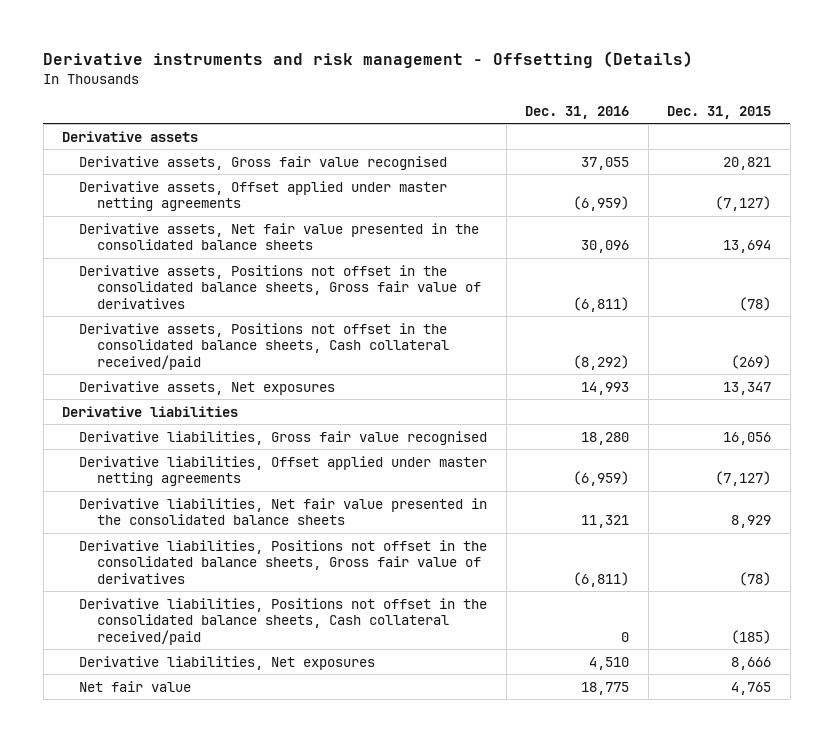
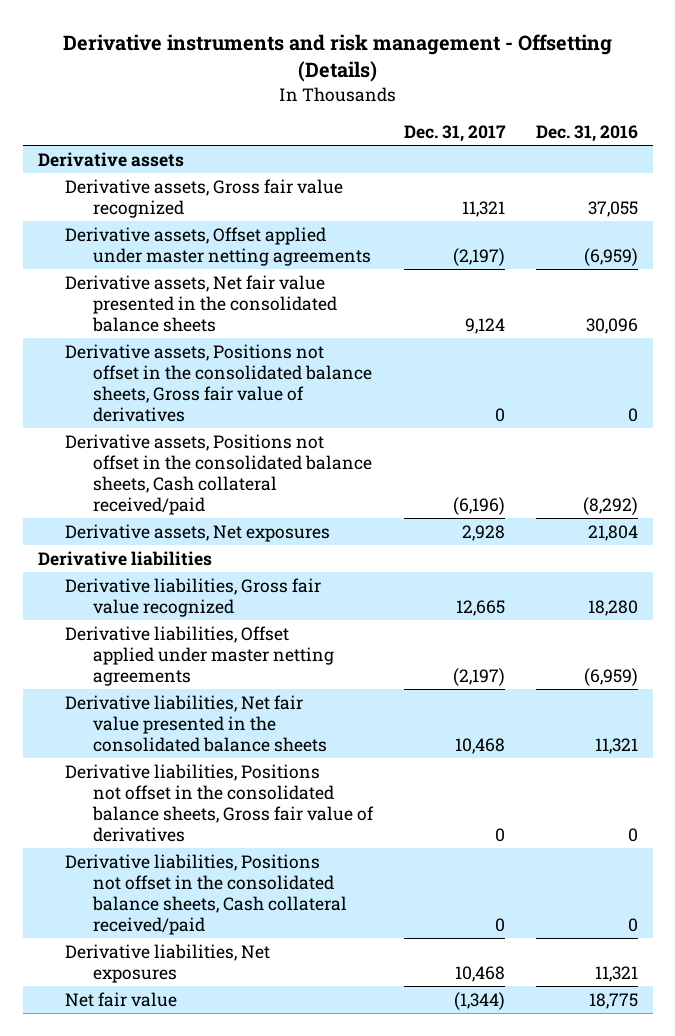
[667,105,772,119] Dec. 31, 2015 -> none
none -> [403,124,506,142] Dec. 31, 2017
[79,155,448,170] Derivative assets, Gross fair value recognised -> [65,178,344,218] Derivative assets, Gross fair value recognized
[573,296,630,312] (6,811) -> [627,408,638,423] 0
[581,381,630,395] 14,993 -> [587,524,638,541] 21,804
[79,430,488,445] Derivative liabilities, Gross fair value recognised -> [65,577,322,617] Derivative liabilities, Gross fair value recognized
[573,571,630,587] (6,811) -> [627,828,638,843] 0
[589,656,630,670] 4,510 -> [594,965,638,982] 11,321

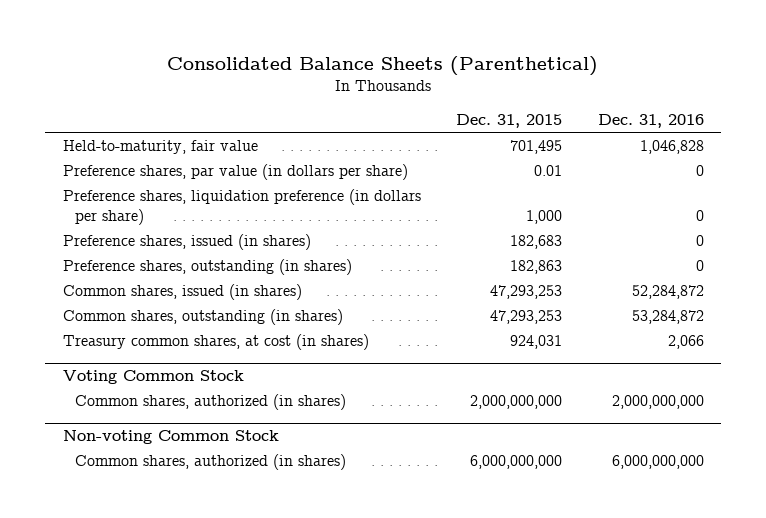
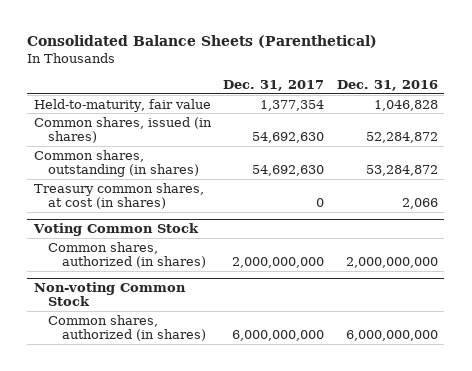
[456,114,563,129] Dec. 31, 2015 -> none
none -> [223,80,325,92] Dec. 31, 2017
[62,163,408,180] Preference shares, par value (in dollars per share) -> none
[62,188,421,226] Preference shares, liquidation preference (in dollars per share) -> none
[62,233,311,250] Preference shares, issued (in shares) -> none
[62,258,352,275] Preference shares, outstanding (in shares) -> none

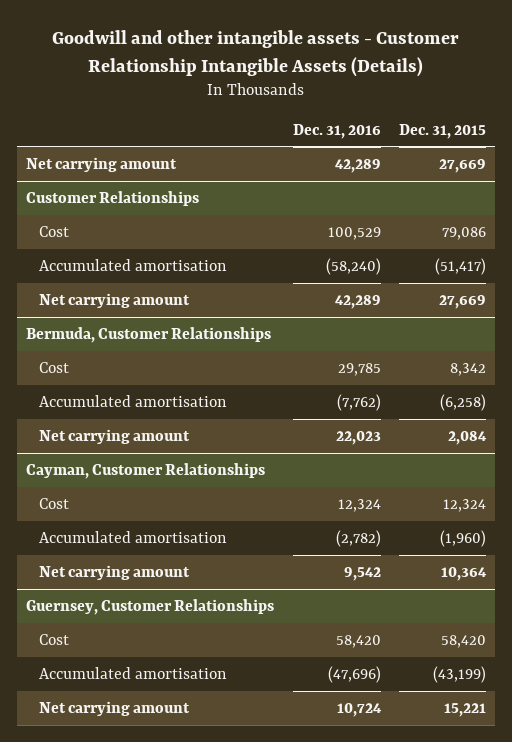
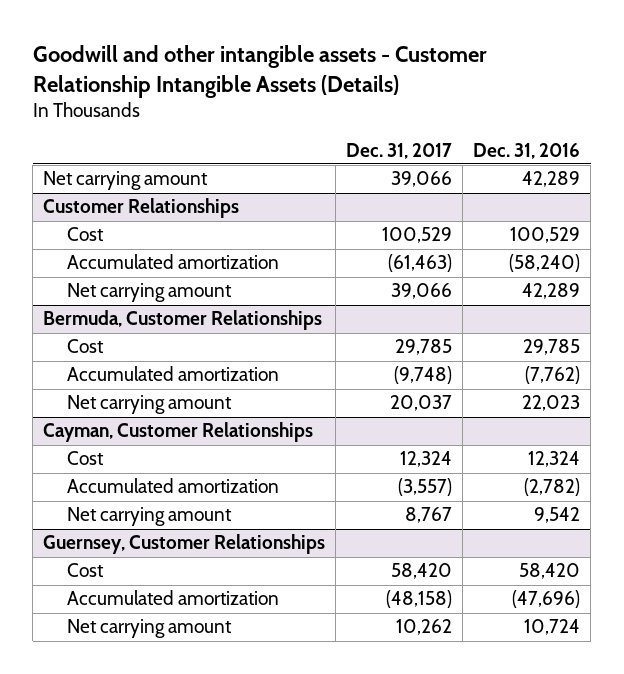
[399,123,487,139] Dec. 31, 2015 -> none
none -> [346,142,453,159] Dec. 31, 2017
[38,258,227,271] Accumulated amortisation -> [66,254,279,270] Accumulated amortization
[38,394,227,407] Accumulated amortisation -> [66,366,279,382] Accumulated amortization
[38,530,227,543] Accumulated amortisation -> [66,478,279,494] Accumulated amortization
[38,666,227,679] Accumulated amortisation -> [66,590,279,606] Accumulated amortization

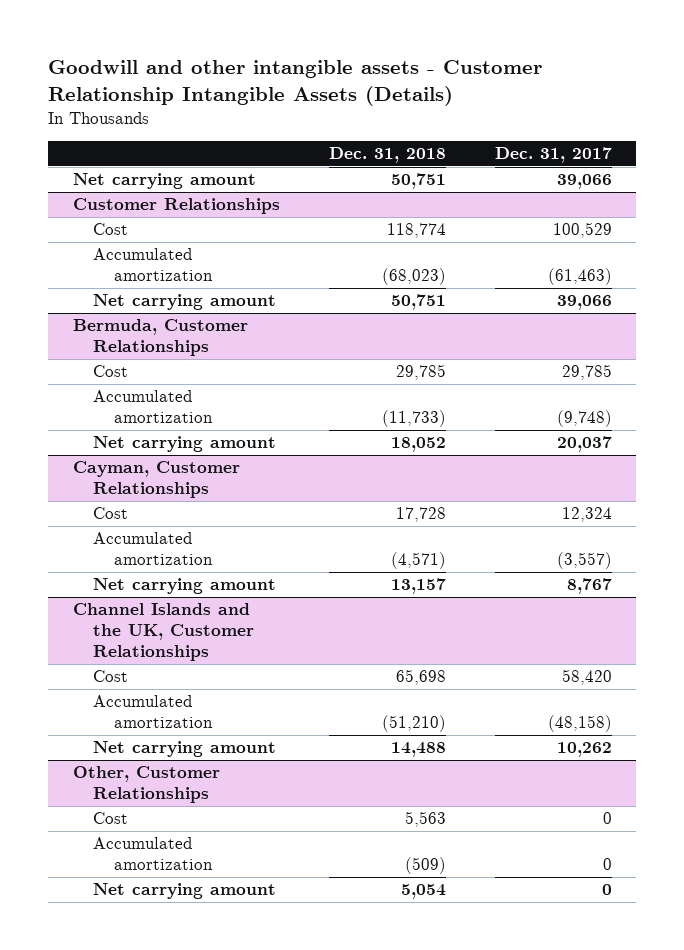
[473,142,581,159] Dec. 31, 2016 -> none
none -> [328,146,446,163] Dec. 31, 2018
[43,534,326,555] Guernsey, Customer Relationships -> none
none -> [72,603,255,662] Channel Islands and the UK, Customer Relationships
none -> [72,766,220,804] Other, Customer Relationships
none -> [93,812,129,825] Cost
none -> [93,837,213,871] Accumulated amortization
none -> [93,883,277,900] Net carrying amount

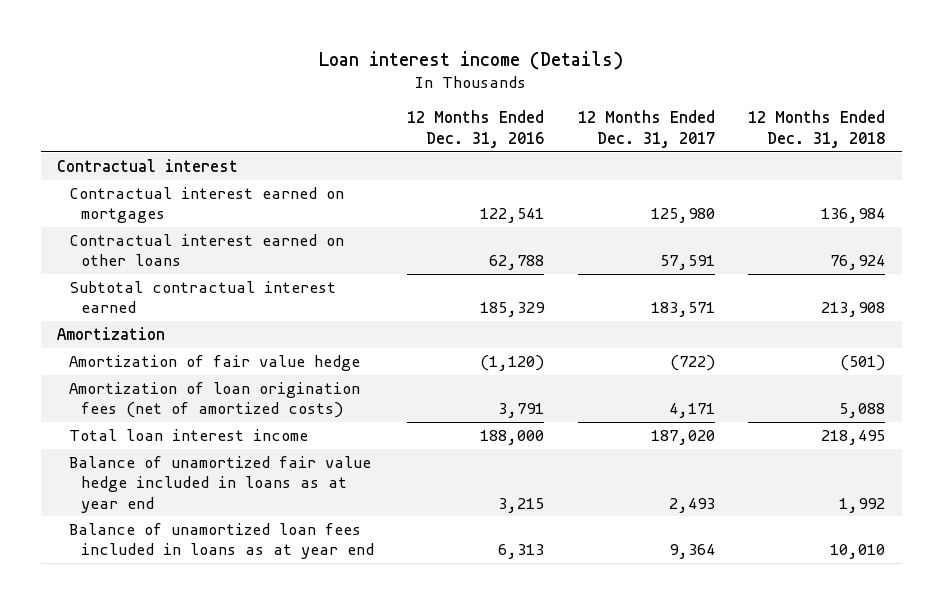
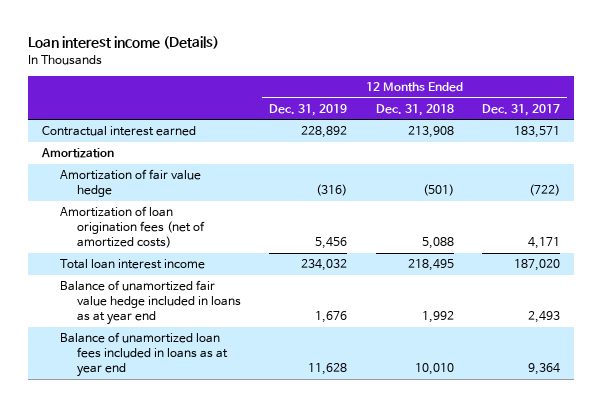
[407,110,545,148] 12 Months Ended Dec. 31, 2016 -> none
none -> [269,103,348,116] Dec. 31, 2019
[57,159,239,173] Contractual interest -> none
[69,187,345,224] Contractual interest earned on mortgages -> none
[69,234,345,267] Contractual interest earned on other loans -> none
[69,281,337,314] Subtotal contractual interest earned -> [42,126,197,137] Contractual interest earned

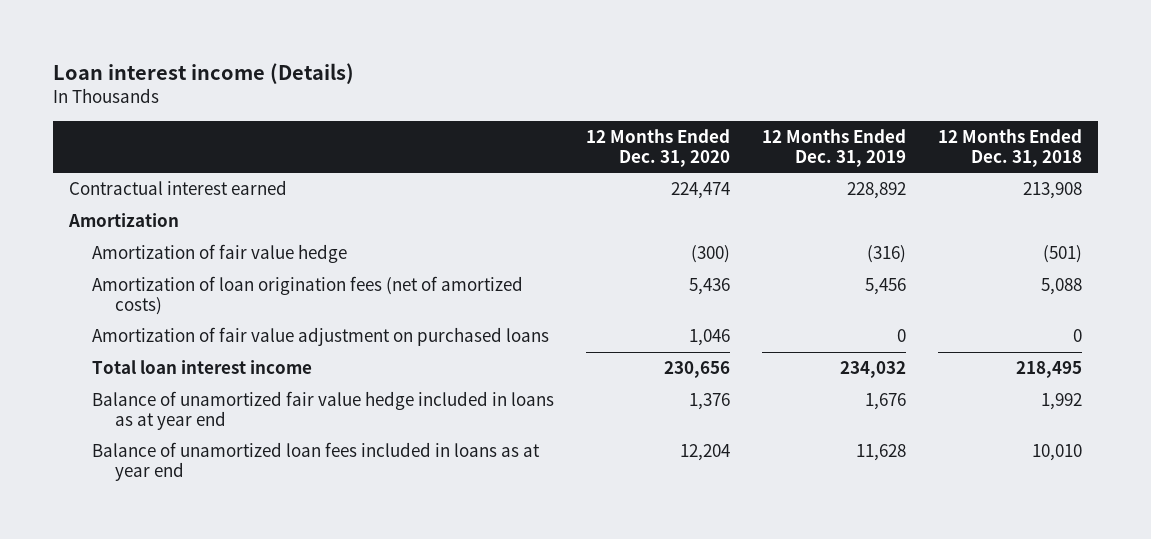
[481,103,560,116] Dec. 31, 2017 -> none
none -> [586,128,731,167] 12 Months Ended Dec. 31, 2020
none -> [92,327,550,347] Amortization of fair value adjustment on purchased loans

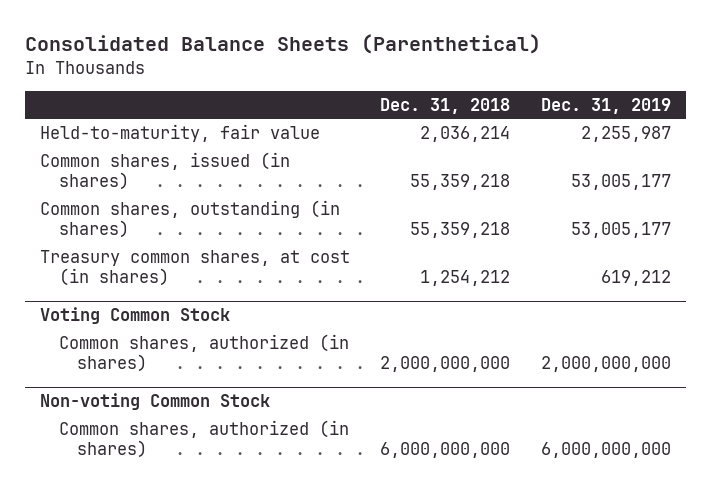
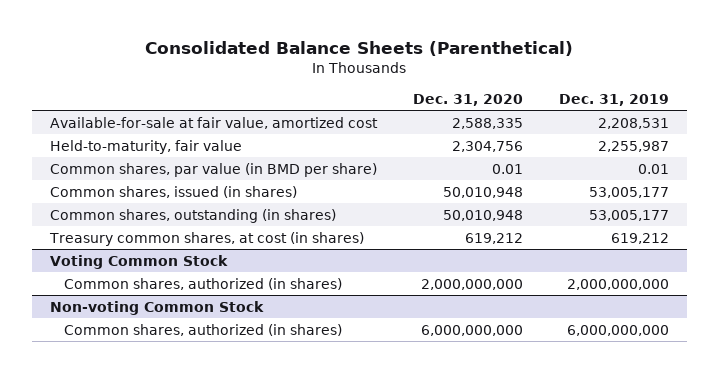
[380,97,511,114] Dec. 31, 2018 -> none
none -> [412,94,523,107] Dec. 31, 2020
none -> [49,116,378,129] Available-for-sale at fair value, amortized cost
none -> [49,162,377,177] Common shares, par value (in BMD per share)

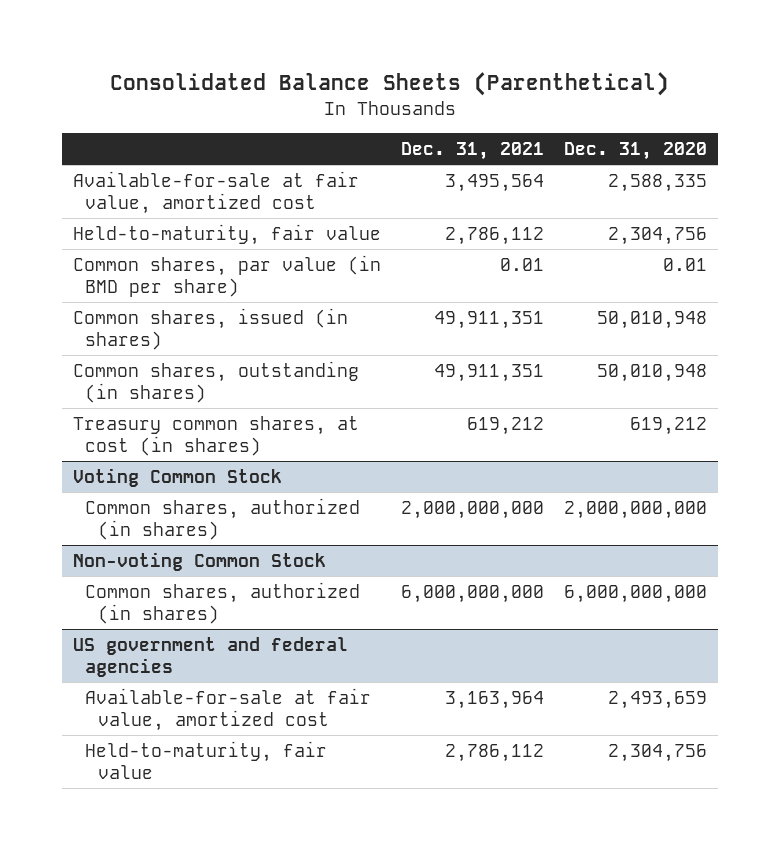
[559,94,670,107] Dec. 31, 2019 -> none
none -> [400,141,544,160] Dec. 31, 2021
none -> [72,636,348,677] US government and federal agencies
none -> [85,687,372,731] Available-for-sale at fair value, amortized cost
none -> [85,740,328,779] Held-to-maturity, fair value

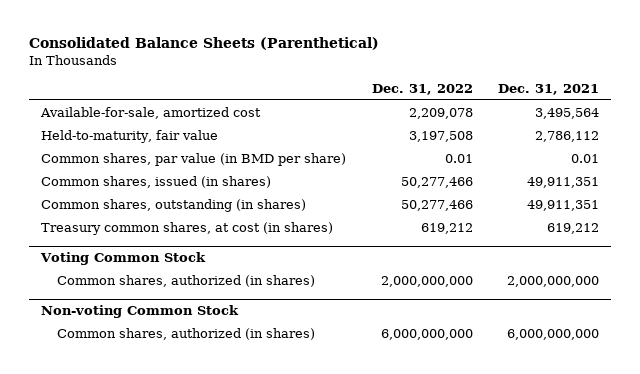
[564,141,708,160] Dec. 31, 2020 -> none
none -> [371,83,473,95] Dec. 31, 2022
[72,170,359,214] Available-for-sale at fair value, amortized cost -> [40,106,262,119] Available-for-sale, amortized cost
[72,636,348,677] US government and federal agencies -> none
[85,687,372,731] Available-for-sale at fair value, amortized cost -> none
[85,740,328,779] Held-to-maturity, fair value -> none

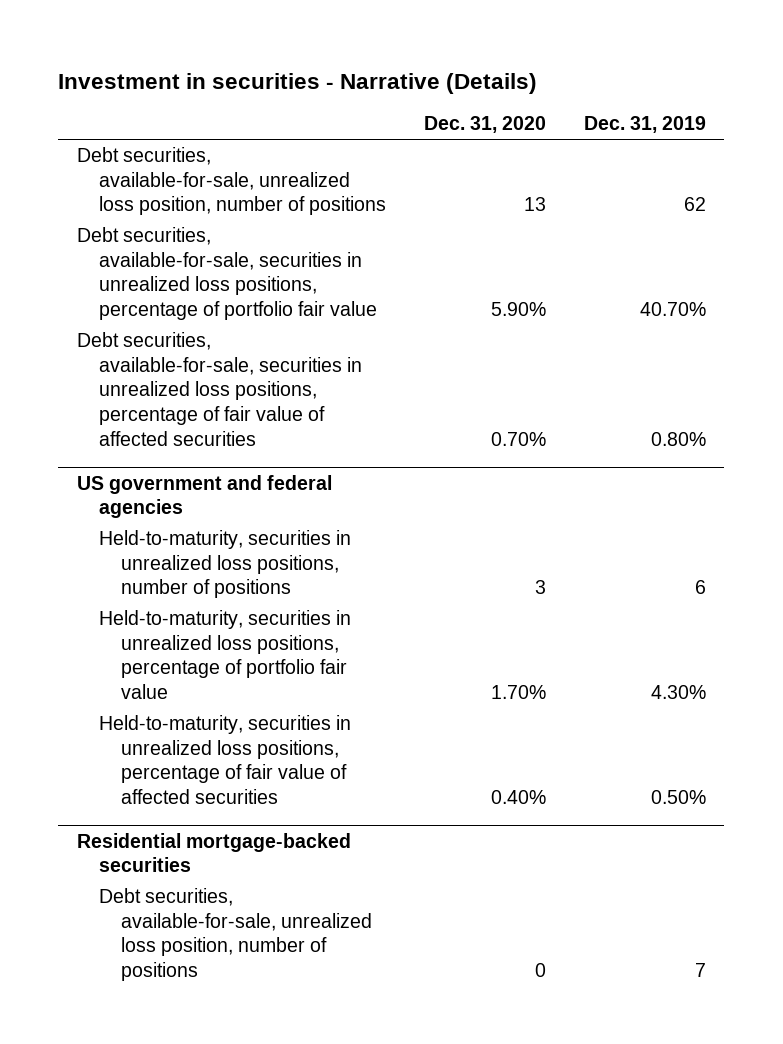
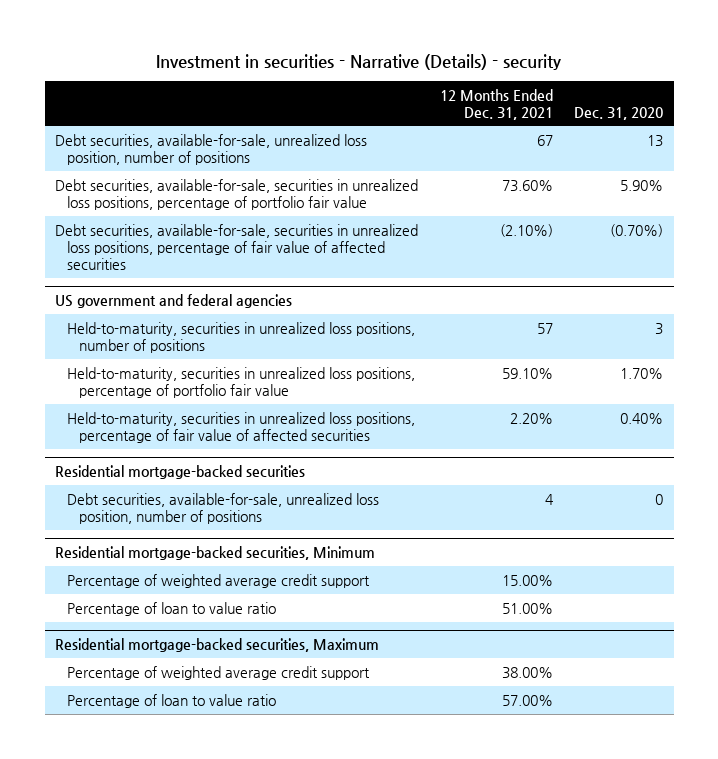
[58,72,538,94] Investment in securities - Narrative (Details) -> [156,53,562,70] Investment in securities - Narrative (Details) - security
[583,116,706,134] Dec. 31, 2019 -> none
none -> [439,88,553,120] 12 Months Ended Dec. 31, 2021
[490,431,546,446] 0.70% -> [609,223,663,237] (0.70%)
none -> [55,546,376,561] Residential mortgage-backed securities, Minimum
none -> [67,573,371,588] Percentage of weighted average credit support
none -> [67,601,277,616] Percentage of loan to value ratio
none -> [55,638,380,653] Residential mortgage-backed securities, Maximum
none -> [67,665,371,680] Percentage of weighted average credit support
none -> [67,693,277,708] Percentage of loan to value ratio

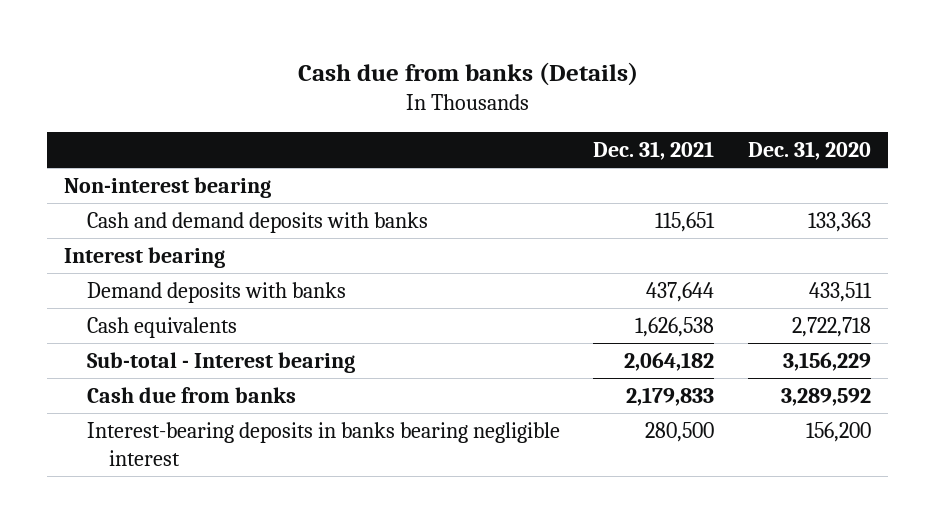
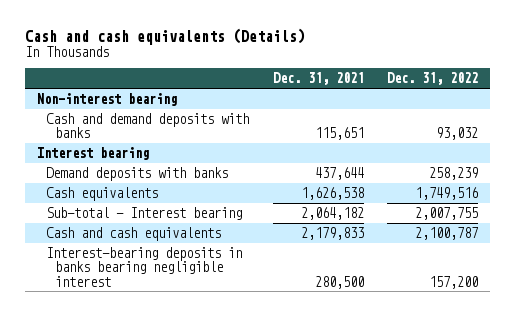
[297,62,638,87] Cash due from banks (Details) -> [25,28,306,46] Cash and cash equivalents (Details)
[747,141,871,161] Dec. 31, 2020 -> none
none -> [387,72,479,86] Dec. 31, 2022
[86,386,296,403] Cash due from banks -> [45,226,221,241] Cash and cash equivalents

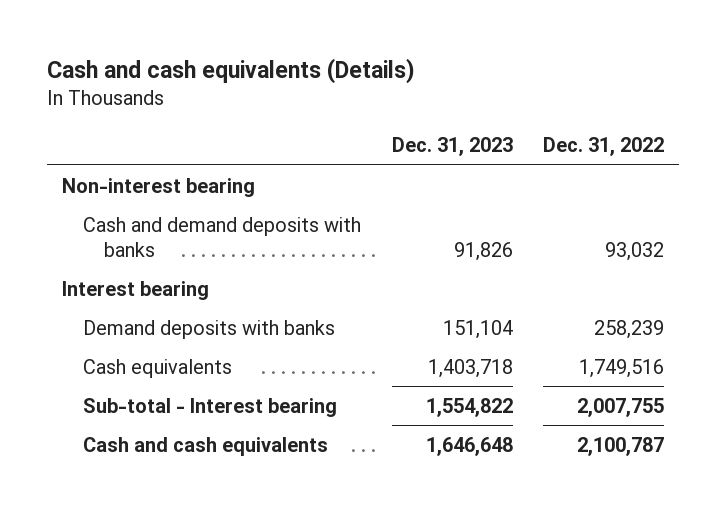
[272,72,364,86] Dec. 31, 2021 -> none
none -> [391,137,513,157] Dec. 31, 2023
[45,246,242,287] Interest-bearing deposits in banks bearing negligible interest -> none

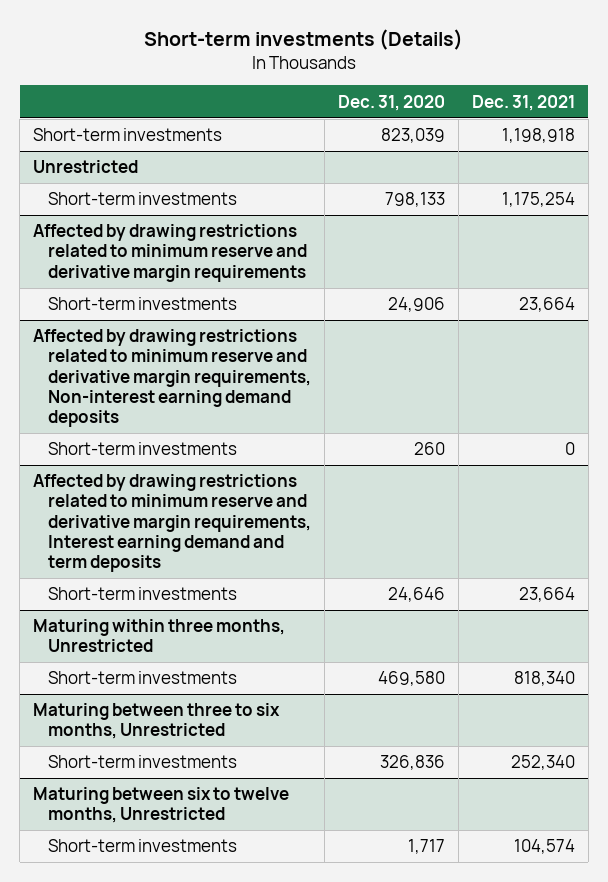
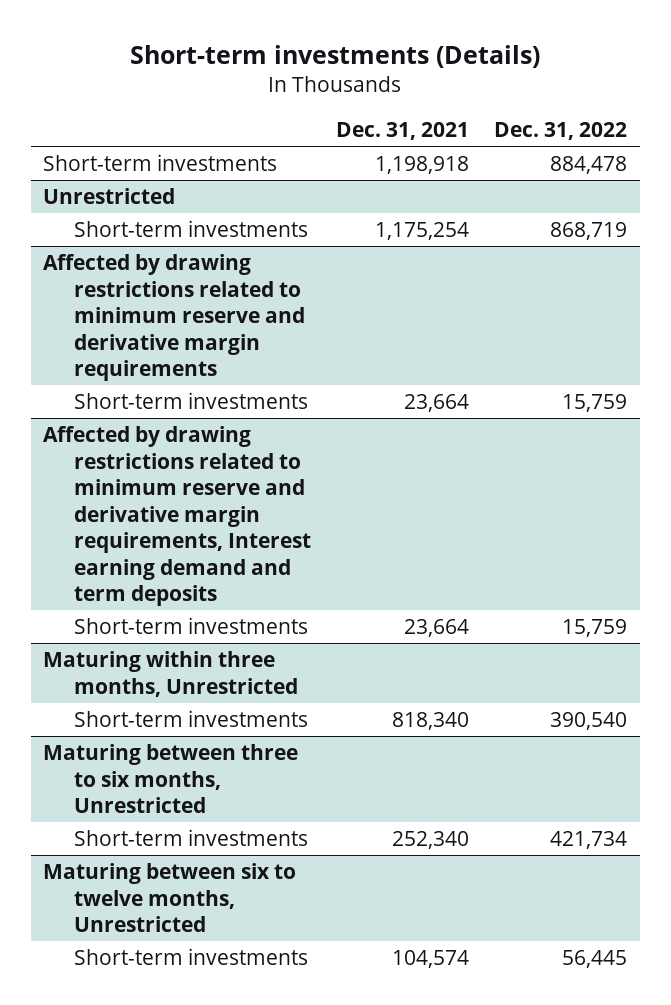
[337,94,445,111] Dec. 31, 2020 -> none
none -> [494,122,628,141] Dec. 31, 2022
[33,329,311,428] Affected by drawing restrictions related to minimum reserve and derivative margin requirements, Non-interest earning demand deposits -> none
[47,442,237,456] Short-term investments -> none

